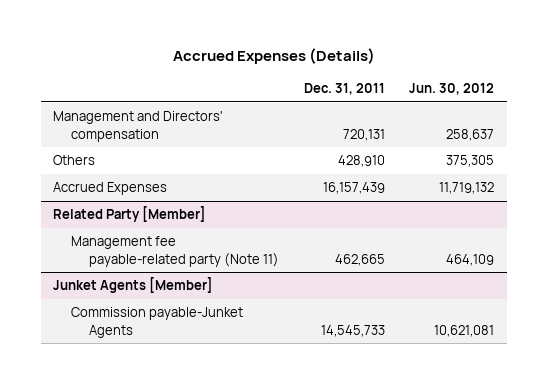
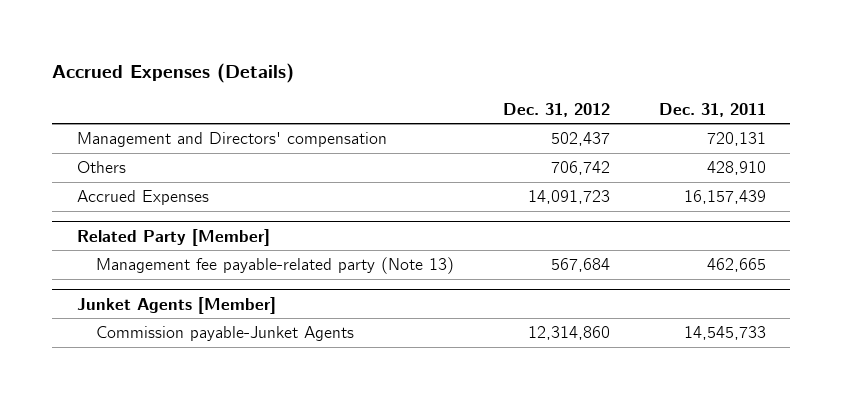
[409,82,495,95] Jun. 30, 2012 -> none
none -> [502,102,610,117] Dec. 31, 2012
[70,236,279,267] Management fee payable-related party (Note 11) -> [95,257,454,275] Management fee payable-related party (Note 13)

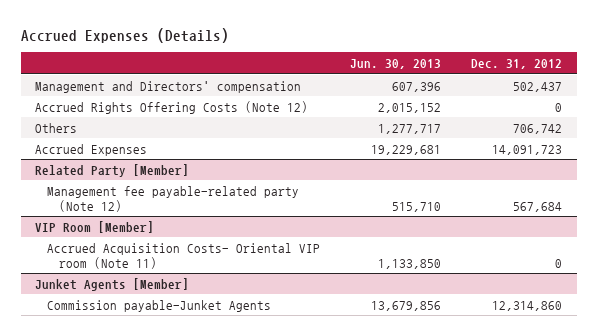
[658,102,766,117] Dec. 31, 2011 -> none
none -> [350,59,442,70] Jun. 30, 2013
none -> [35,100,309,114] Accrued Rights Offering Costs (Note 12)
[95,257,454,275] Management fee payable-related party (Note 13) -> [47,185,300,212] Management fee payable-related party (Note 12)
none -> [35,220,155,233] VIP Room [Member]
none -> [47,242,321,269] Accrued Acquisition Costs- Oriental VIP room (Note 11)

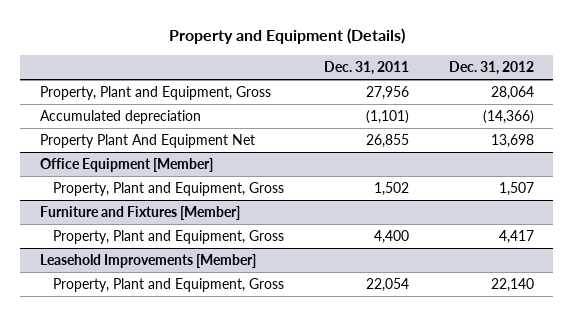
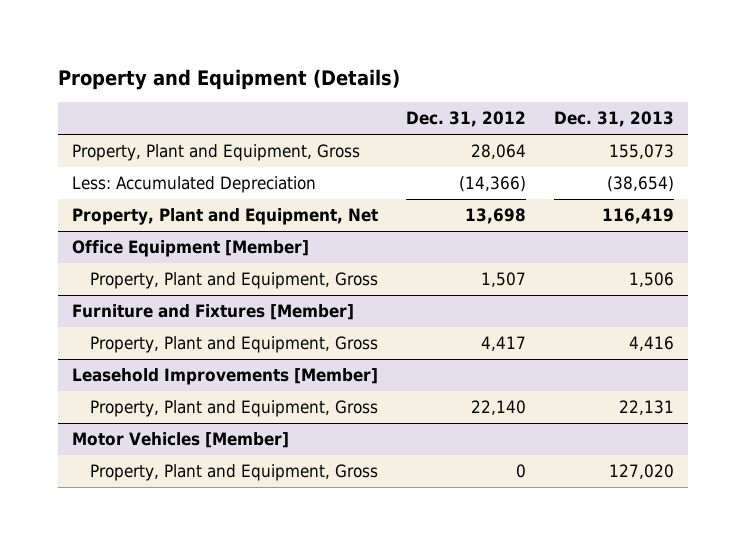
[323,60,409,75] Dec. 31, 2011 -> none
none -> [553,111,674,128] Dec. 31, 2013
[39,110,201,125] Accumulated depreciation -> [72,176,317,194] Less: Accumulated Depreciation
[39,134,255,149] Property Plant And Equipment Net -> [72,208,379,226] Property, Plant and Equipment, Net
none -> [72,432,290,449] Motor Vehicles [Member]
none -> [90,464,379,482] Property, Plant and Equipment, Gross

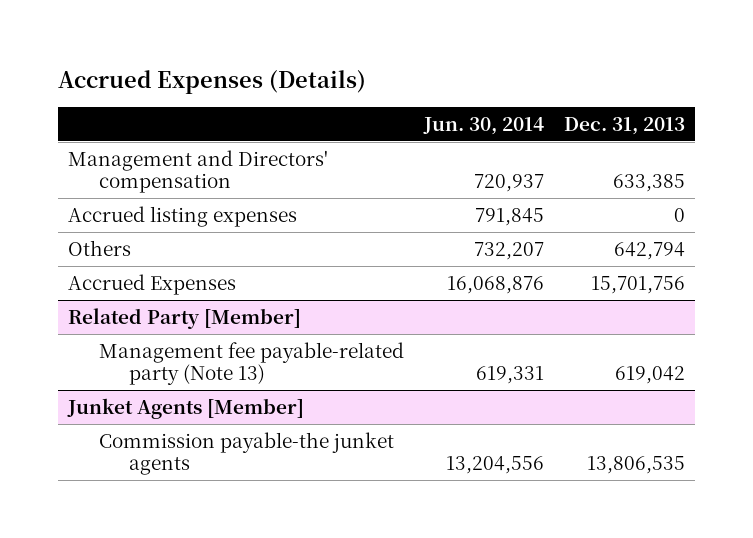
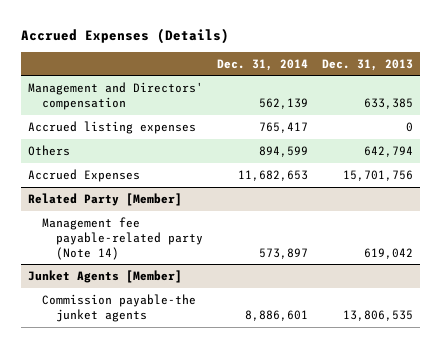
[422,116,544,135] Jun. 30, 2014 -> none
none -> [216,58,308,71] Dec. 31, 2014
[98,341,404,386] Management fee payable-related party (Note 13) -> [42,217,204,260] Management fee payable-related party (Note 14)

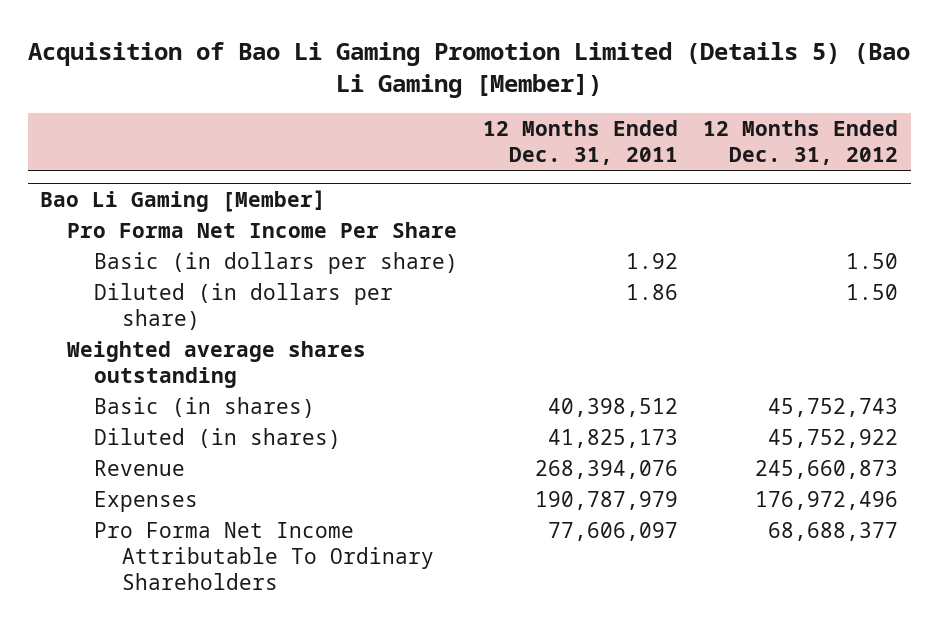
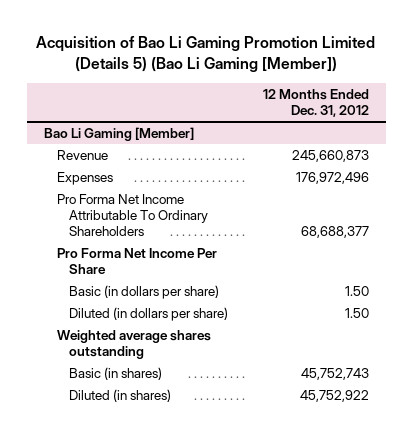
[483,120,679,166] 12 Months Ended Dec. 31, 2011 -> none
[94,460,186,477] Revenue -> [56,149,108,160] Revenue
[94,491,199,513] Expenses -> [56,171,113,185] Expenses
[94,522,434,590] Pro Forma Net Income Attributable To Ordinary Shareholders -> [56,193,209,237] Pro Forma Net Income Attributable To Ordinary Shareholders

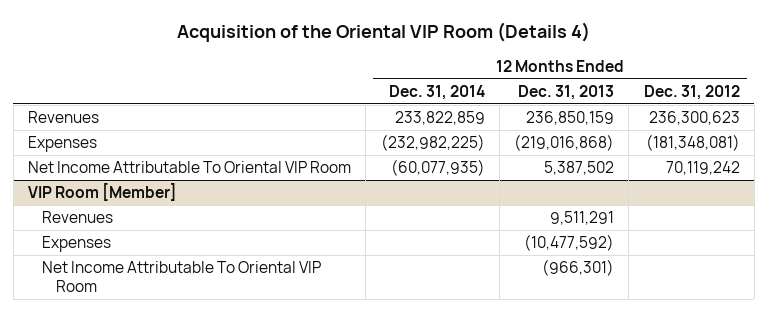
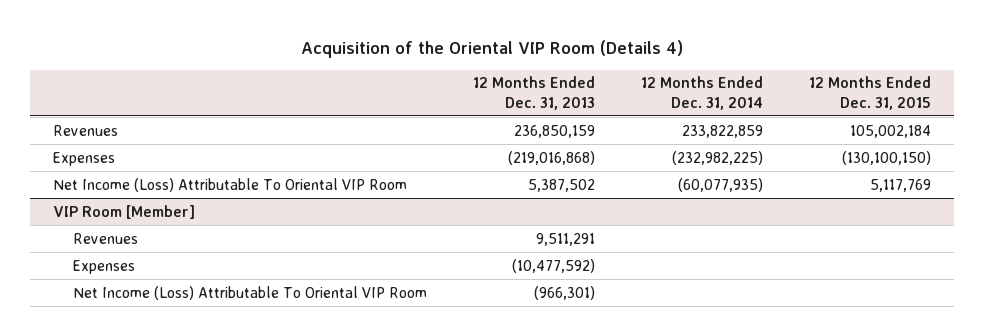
[643,84,740,100] Dec. 31, 2012 -> none
none -> [809,76,932,110] 12 Months Ended Dec. 31, 2015
[28,161,352,174] Net Income Attributable To Oriental VIP Room -> [53,177,408,192] Net Income (Loss) Attributable To Oriental VIP Room
[42,261,322,292] Net Income Attributable To Oriental VIP Room -> [72,285,427,300] Net Income (Loss) Attributable To Oriental VIP Room

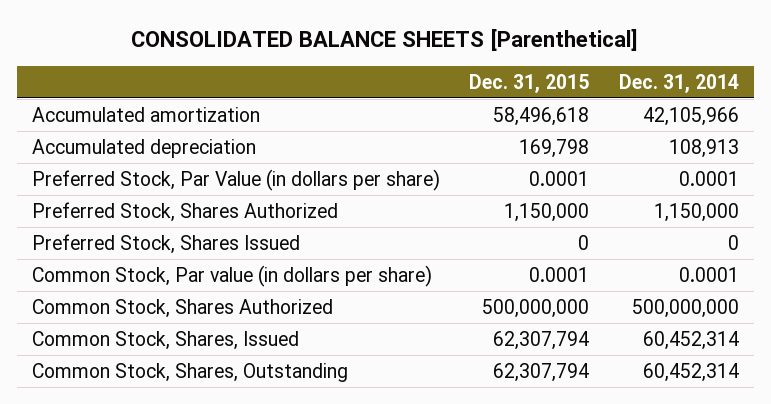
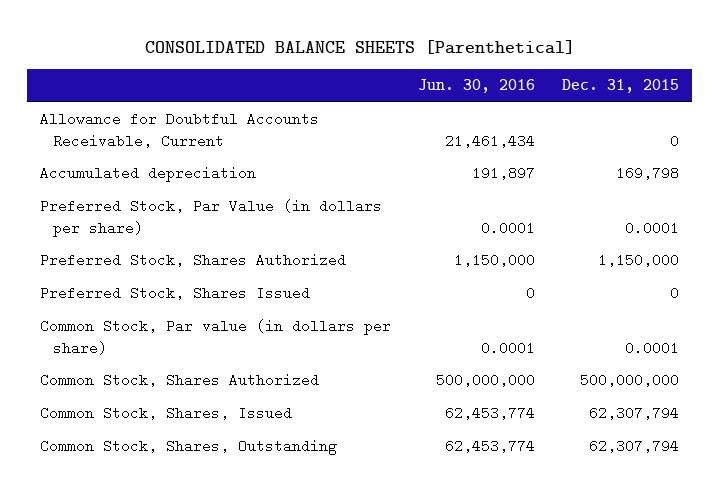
[618,73,739,93] Dec. 31, 2014 -> none
none -> [418,79,536,94] Jun. 30, 2016
[31,106,260,122] Accumulated amortization -> none
none -> [40,112,320,148] Allowance for Doubtful Accounts Receivable, Current

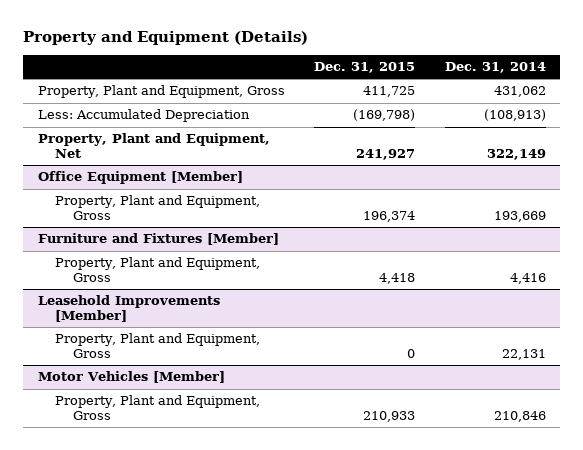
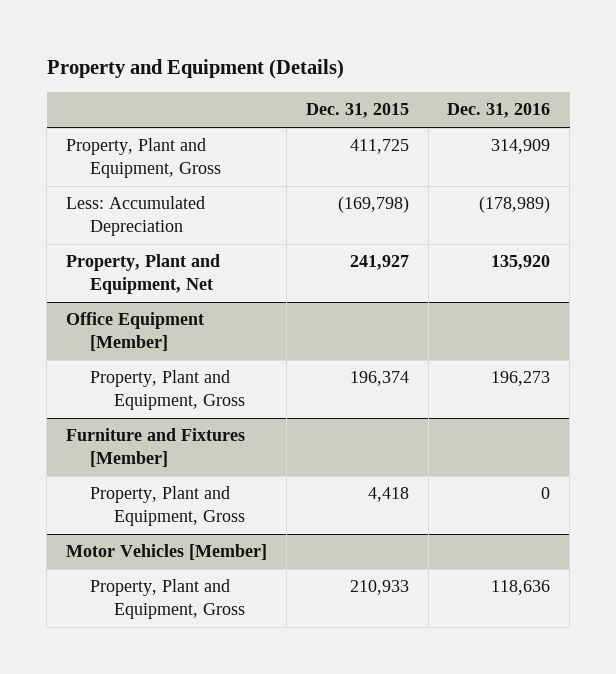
[444,61,546,73] Dec. 31, 2014 -> none
none -> [447,103,551,119] Dec. 31, 2016
[37,295,220,322] Leasehold Improvements [Member] -> none
[55,333,261,358] Property, Plant and Equipment, Gross -> none

